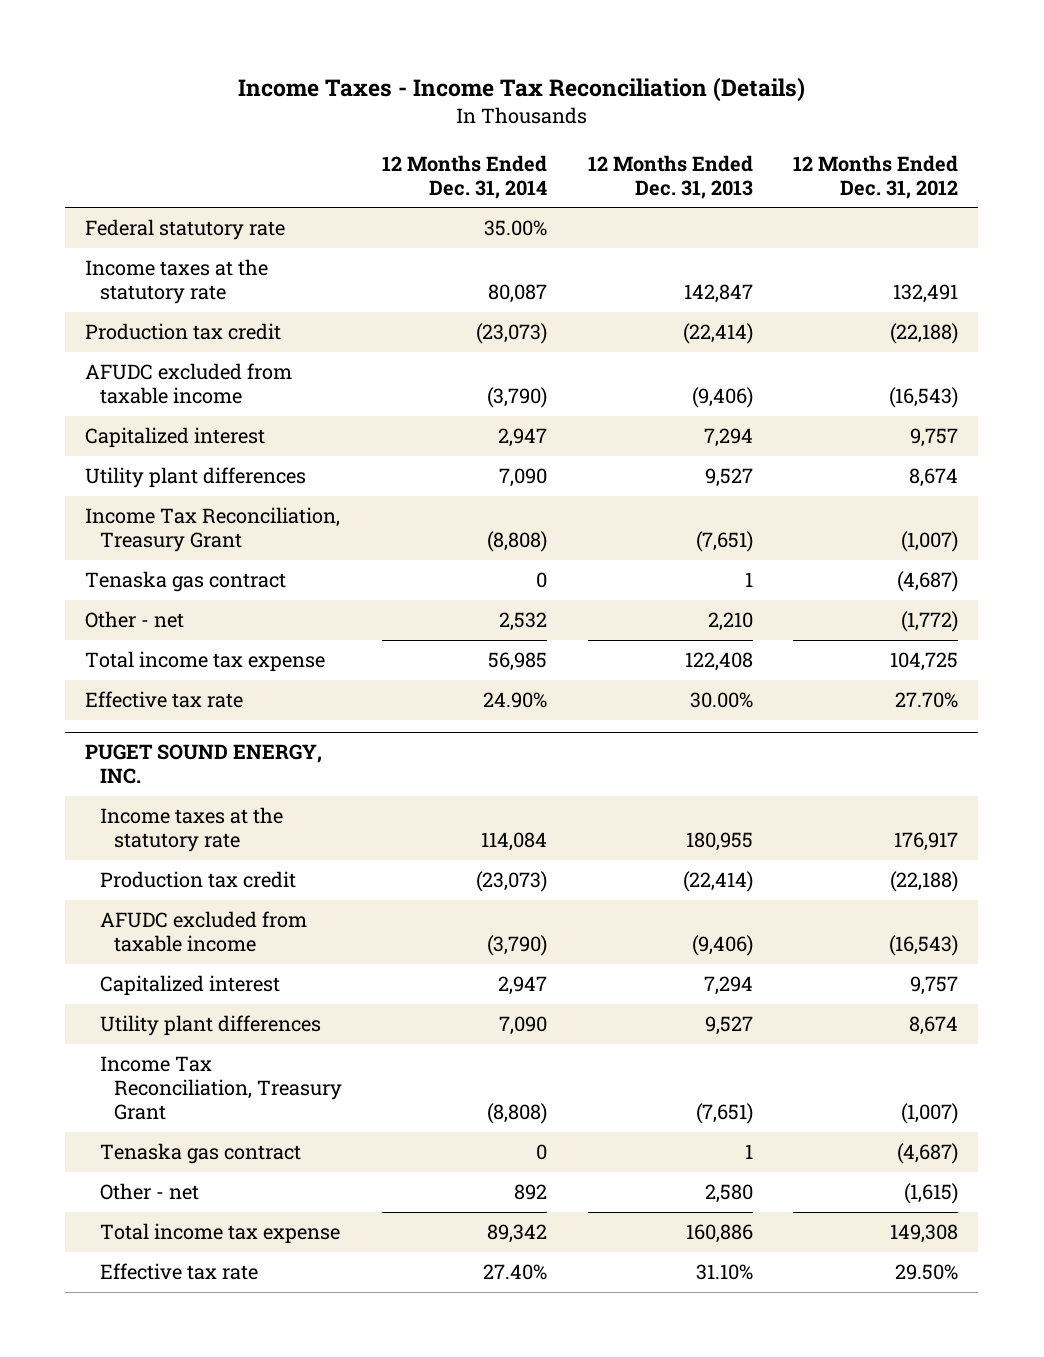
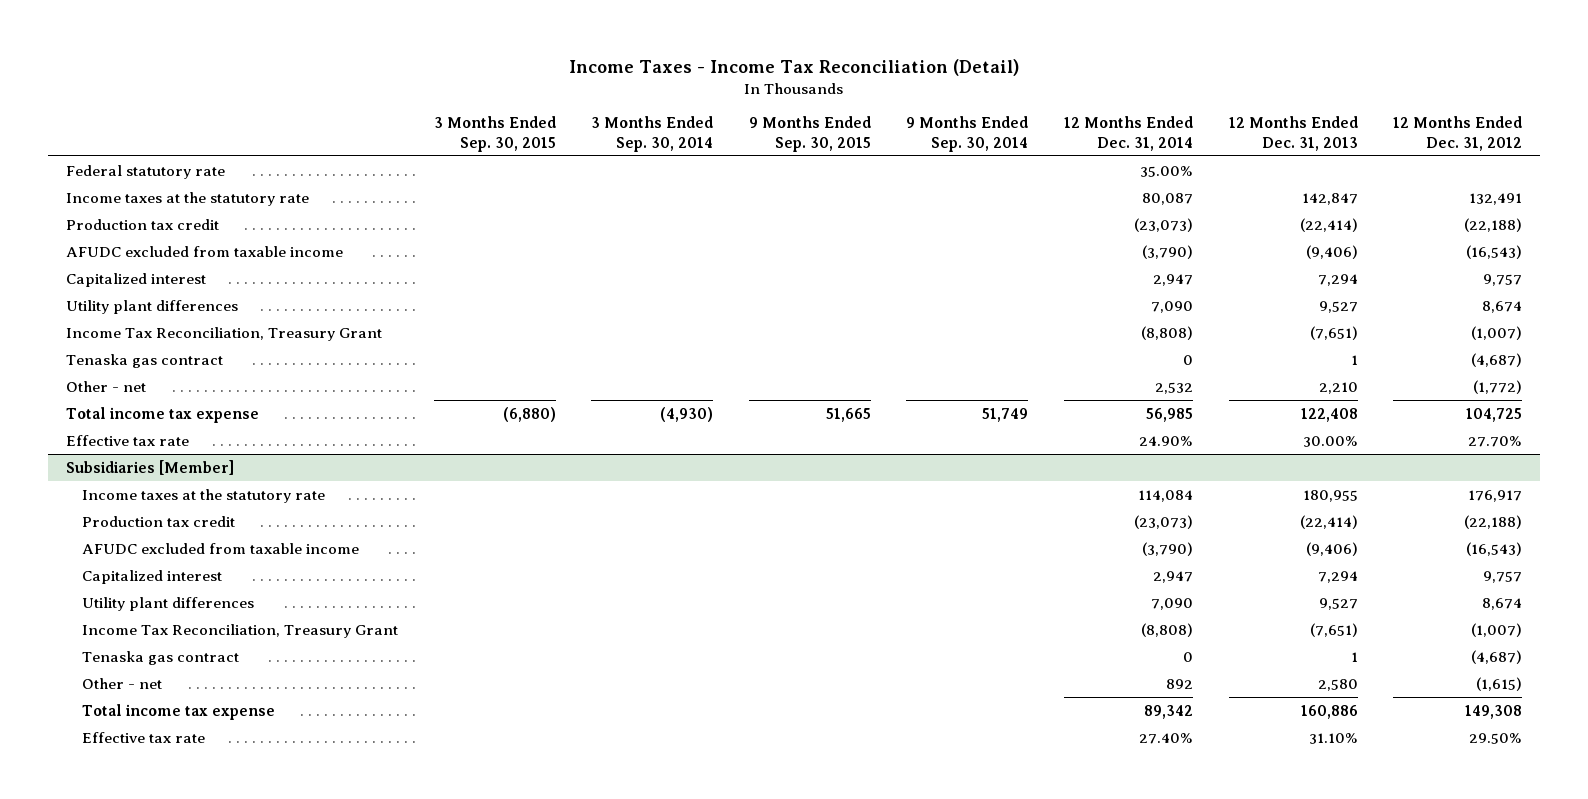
[237,77,805,103] Income Taxes - Income Tax Reconciliation (Details) -> [569,58,1020,76] Income Taxes - Income Tax Reconciliation (Detail)
none -> [433,116,556,152] 3 Months Ended Sep. 30, 2015
none -> [591,116,714,152] 3 Months Ended Sep. 30, 2014
none -> [748,116,871,152] 9 Months Ended Sep. 30, 2015
none -> [906,116,1029,152] 9 Months Ended Sep. 30, 2014
[85,744,323,785] PUGET SOUND ENERGY, INC. -> [66,459,235,475] Subsidiaries [Member]

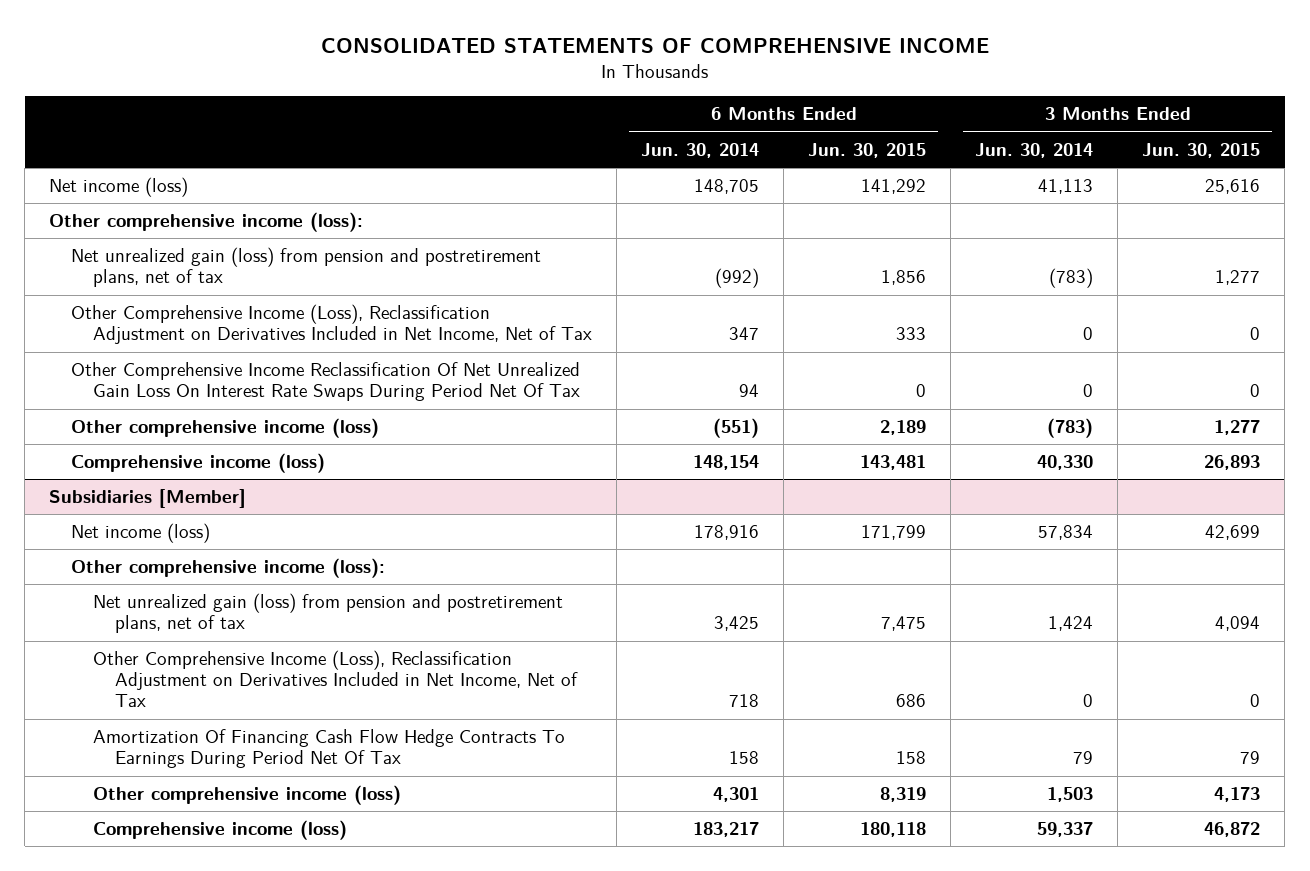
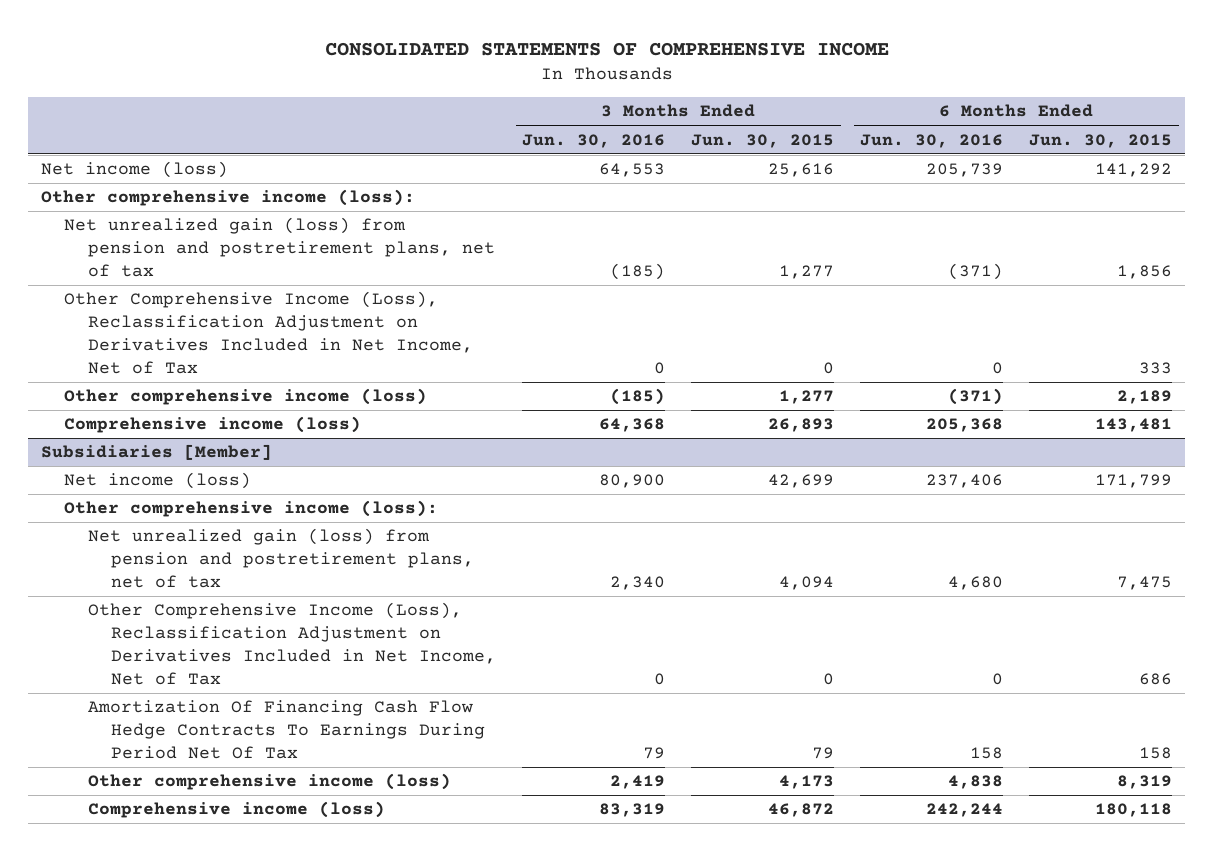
[641,142,760,158] Jun. 30, 2014 -> none
[975,142,1094,158] Jun. 30, 2014 -> none
none -> [522,133,666,148] Jun. 30, 2016
none -> [860,133,1004,148] Jun. 30, 2016
[71,362,581,402] Other Comprehensive Income Reclassification Of Net Unrealized Gain Loss On Interest Rate Swaps During Period Net Of Tax -> none

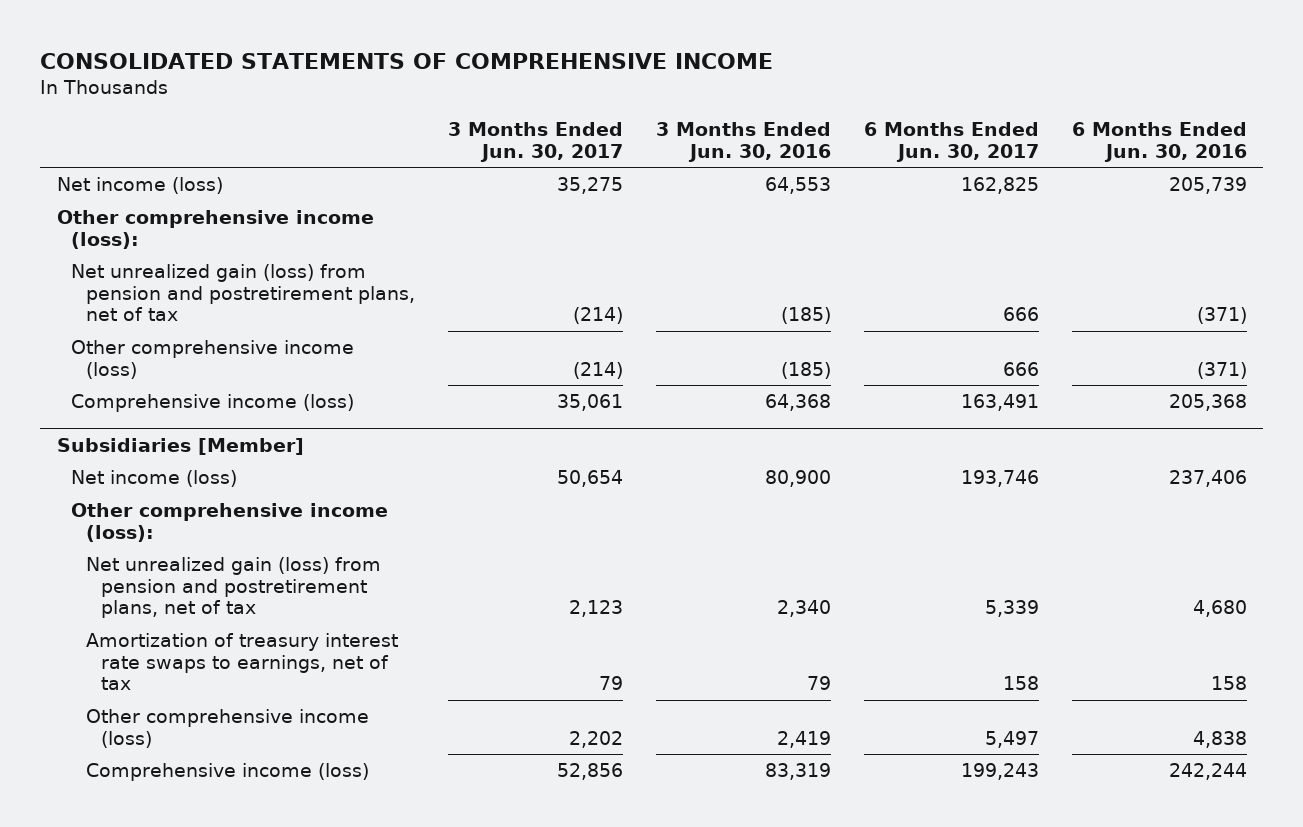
[691,133,835,148] Jun. 30, 2015 -> none
[1029,133,1173,148] Jun. 30, 2015 -> none
none -> [447,121,623,162] 3 Months Ended Jun. 30, 2017
none -> [863,121,1039,162] 6 Months Ended Jun. 30, 2017
[64,291,473,375] Other Comprehensive Income (Loss), Reclassification Adjustment on Derivatives Included in Net Income, Net of Tax -> none
[87,602,497,686] Other Comprehensive Income (Loss), Reclassification Adjustment on Derivatives Included in Net Income, Net of Tax -> none
[87,700,486,760] Amortization Of Financing Cash Flow Hedge Contracts To Earnings During Period Net Of Tax -> [86,633,399,691] Amortization of treasury interest rate swaps to earnings, net of tax

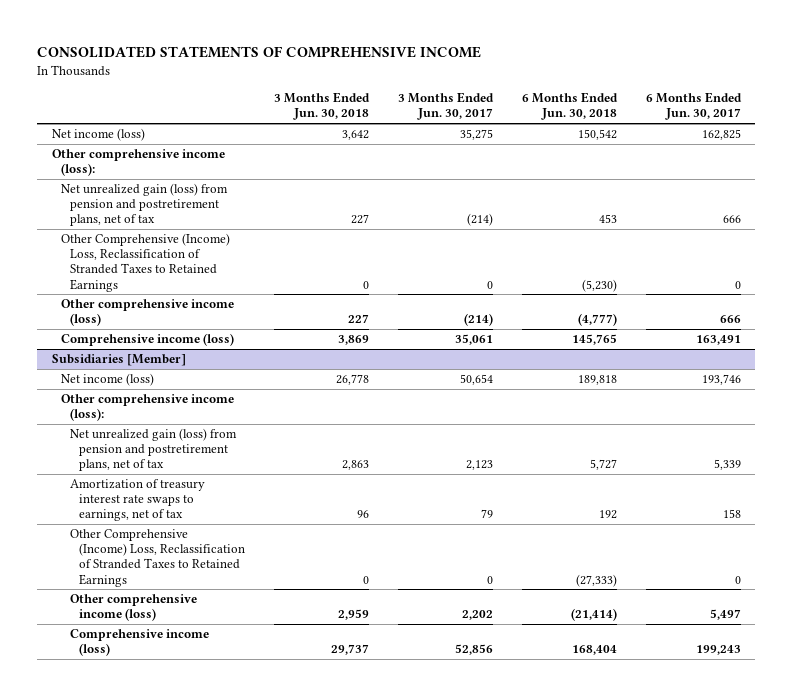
[655,121,831,162] 3 Months Ended Jun. 30, 2016 -> none
[1071,121,1247,162] 6 Months Ended Jun. 30, 2016 -> none
none -> [274,92,371,121] 3 Months Ended Jun. 30, 2018
none -> [521,92,618,121] 6 Months Ended Jun. 30, 2018
none -> [60,233,230,292] Other Comprehensive (Income) Loss, Reclassification of Stranded Taxes to Retained Earnings
none -> [69,529,246,587] Other Comprehensive (Income) Loss, Reclassification of Stranded Taxes to Retained Earnings

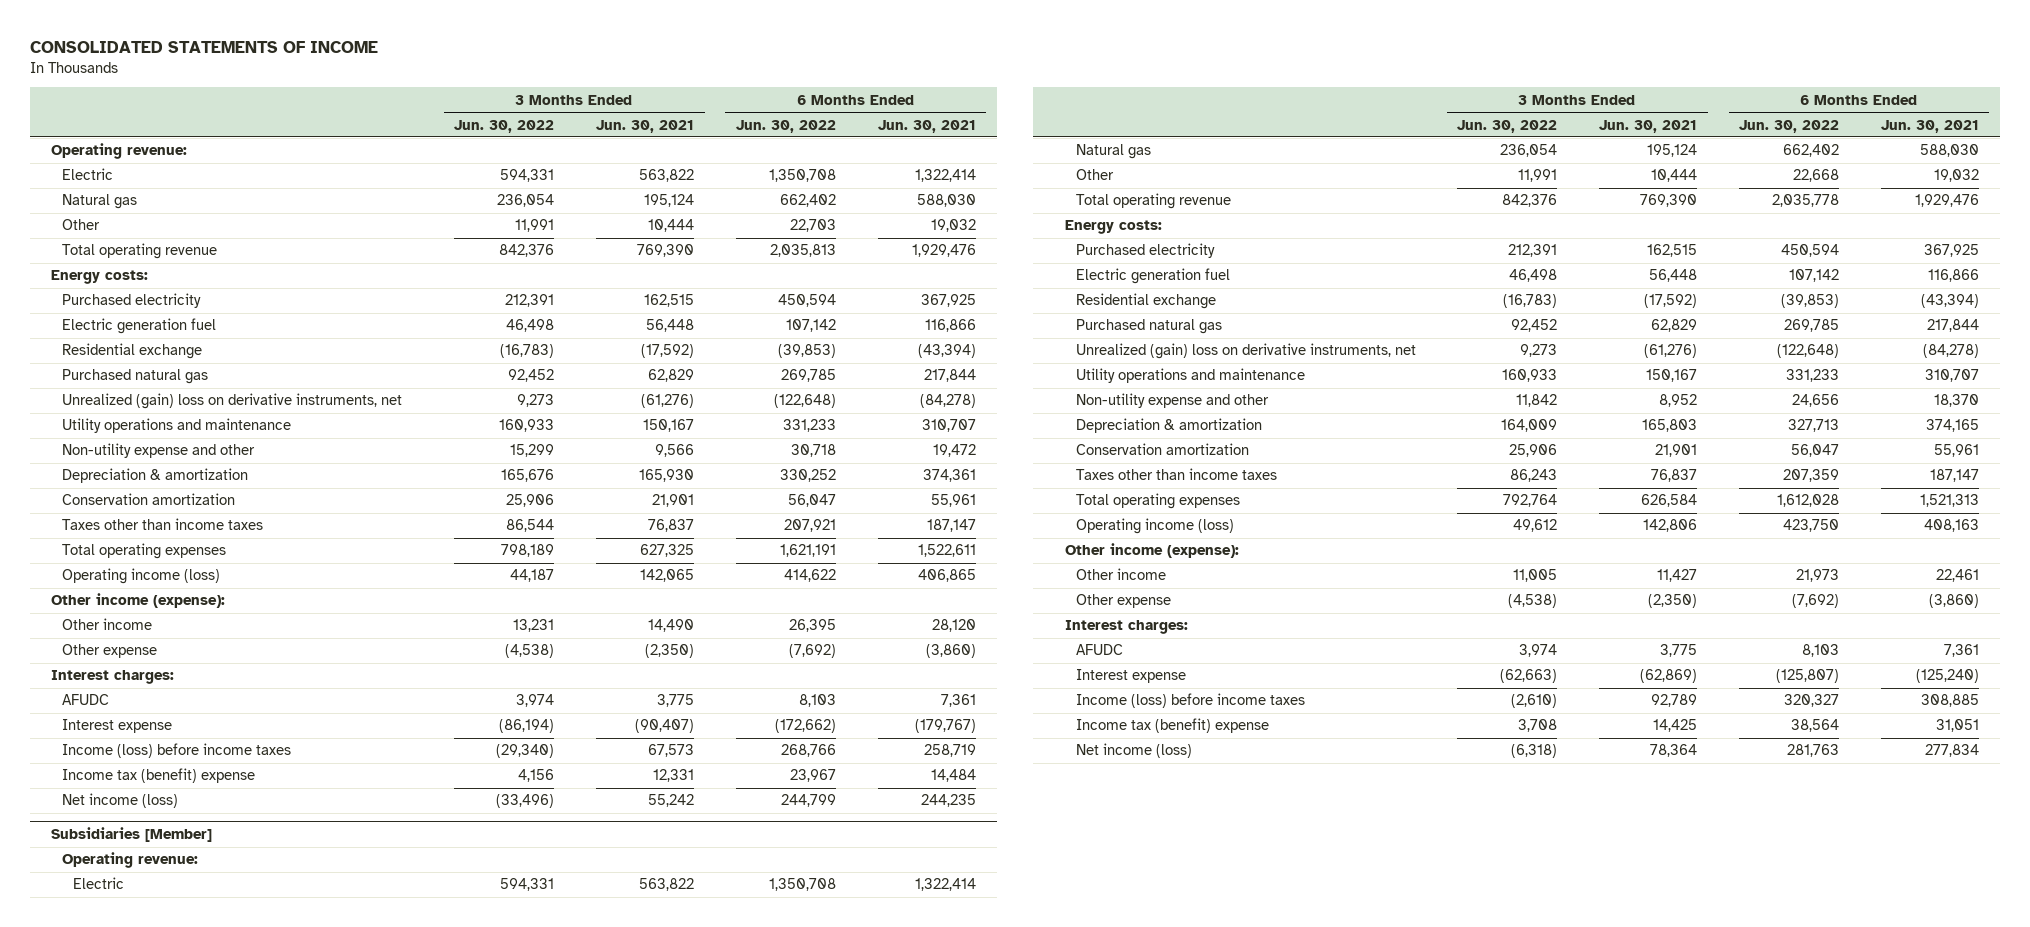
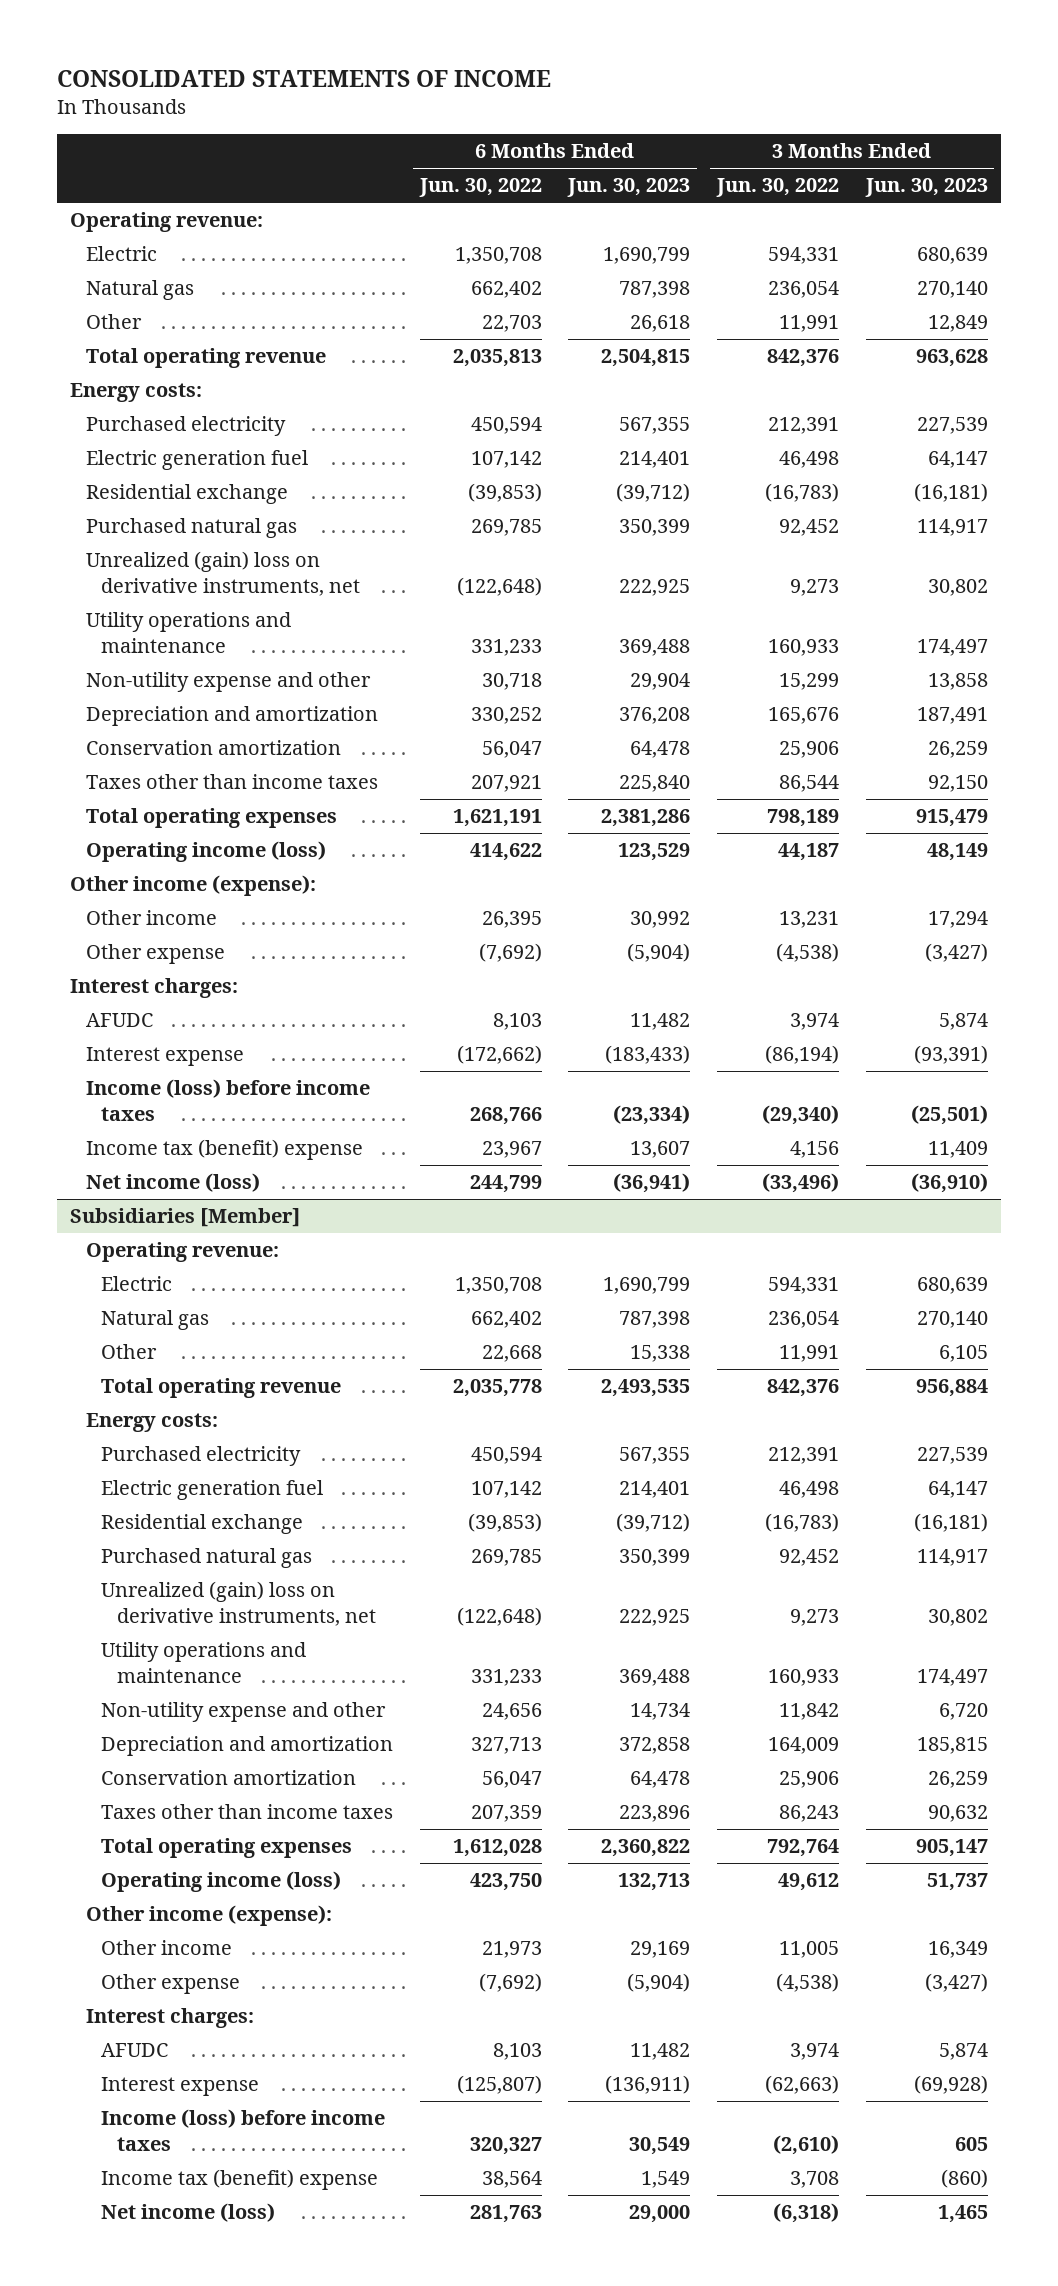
[596,119,695,133] Jun. 30, 2021 -> none
[877,119,976,133] Jun. 30, 2021 -> none
none -> [567,178,691,198] Jun. 30, 2023
none -> [864,178,988,198] Jun. 30, 2023
[61,468,248,484] Depreciation & amortization -> [85,706,378,727] Depreciation and amortization
[1075,418,1262,434] Depreciation & amortization -> [101,1736,394,1757] Depreciation and amortization

